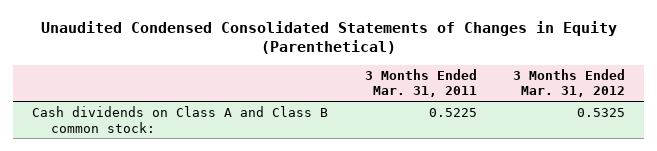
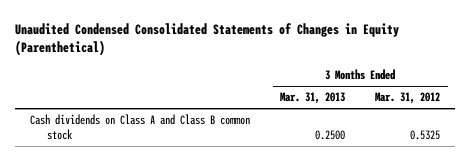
[364,68,477,98] 3 Months Ended Mar. 31, 2011 -> none
none -> [280,92,346,105] Mar. 31, 2013
[31,105,328,133] Cash dividends on Class A and Class B common stock: -> [30,114,251,141] Cash dividends on Class A and Class B common stock

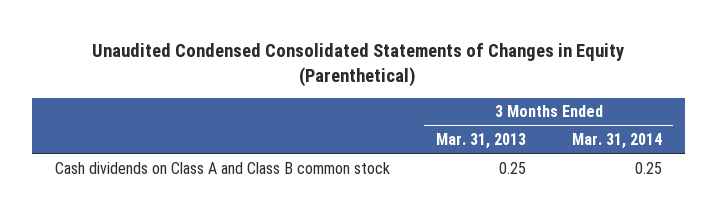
[375,92,441,105] Mar. 31, 2012 -> none
none -> [571,132,662,149] Mar. 31, 2014
[315,130,346,141] 0.2500 -> [498,161,526,174] 0.25

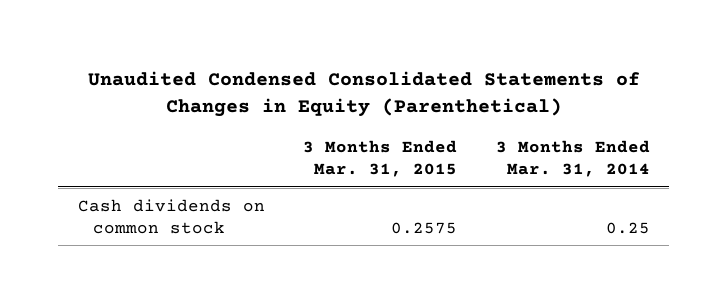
[435,132,526,149] Mar. 31, 2013 -> none
none -> [303,139,458,178] 3 Months Ended Mar. 31, 2015
[54,161,390,174] Cash dividends on Class A and Class B common stock -> [77,198,265,234] Cash dividends on common stock

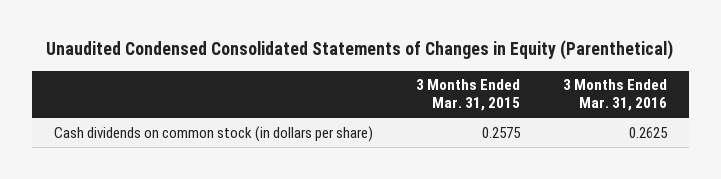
[495,139,650,178] 3 Months Ended Mar. 31, 2014 -> none
none -> [563,79,668,112] 3 Months Ended Mar. 31, 2016
[77,198,265,234] Cash dividends on common stock -> [53,125,373,142] Cash dividends on common stock (in dollars per share)

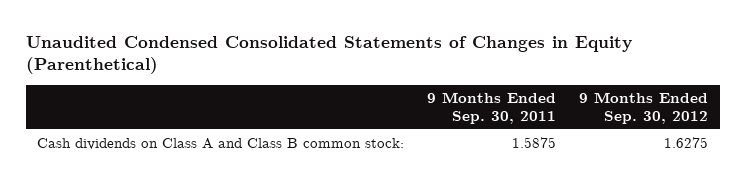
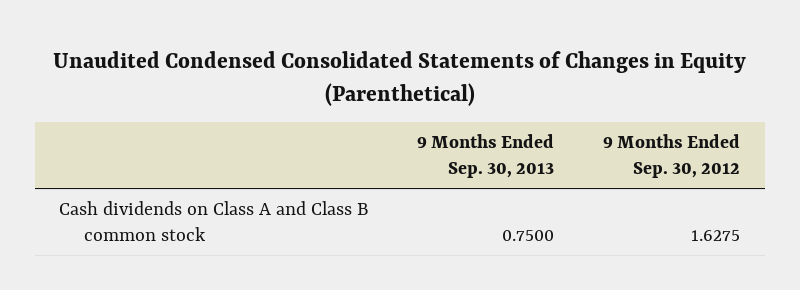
[427,91,557,124] 9 Months Ended Sep. 30, 2011 -> none
none -> [417,133,555,179] 9 Months Ended Sep. 30, 2013
[37,138,405,151] Cash dividends on Class A and Class B common stock: -> [59,200,369,242] Cash dividends on Class A and Class B common stock

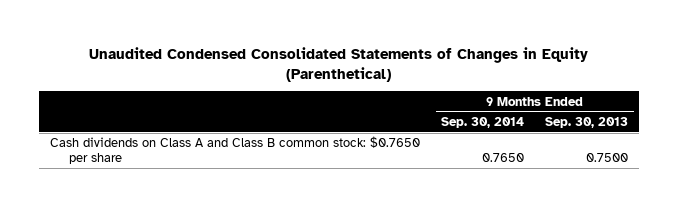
[603,133,741,179] 9 Months Ended Sep. 30, 2012 -> none
none -> [441,116,525,128] Sep. 30, 2014
[59,200,369,242] Cash dividends on Class A and Class B common stock -> [49,136,420,165] Cash dividends on Class A and Class B common stock: $0.7650 per share

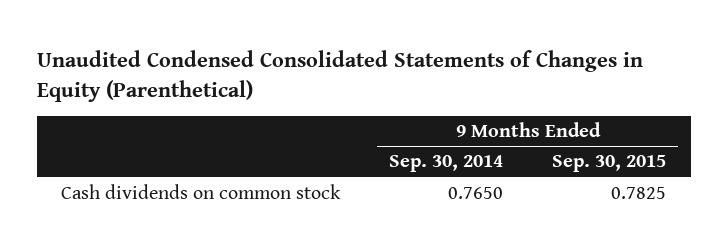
[545,116,629,128] Sep. 30, 2013 -> none
none -> [552,155,667,173] Sep. 30, 2015
[49,136,420,165] Cash dividends on Class A and Class B common stock: $0.7650 per share -> [61,184,342,200] Cash dividends on common stock

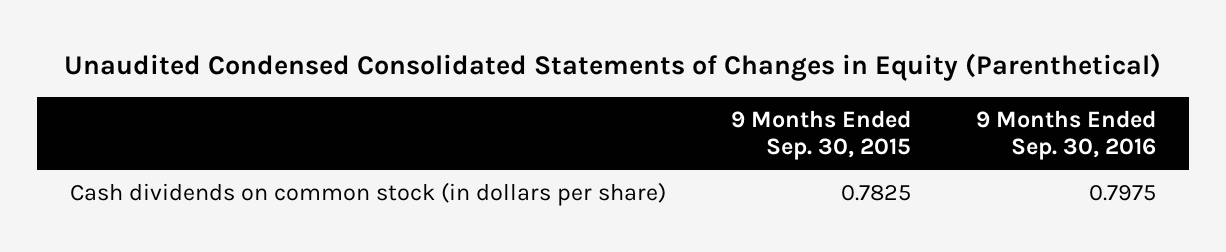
[389,155,504,173] Sep. 30, 2014 -> none
none -> [976,109,1157,161] 9 Months Ended Sep. 30, 2016
[61,184,342,200] Cash dividends on common stock -> [69,181,666,206] Cash dividends on common stock (in dollars per share)

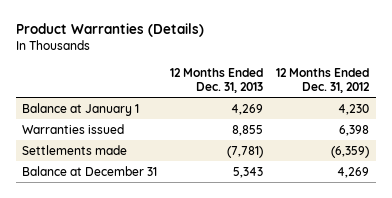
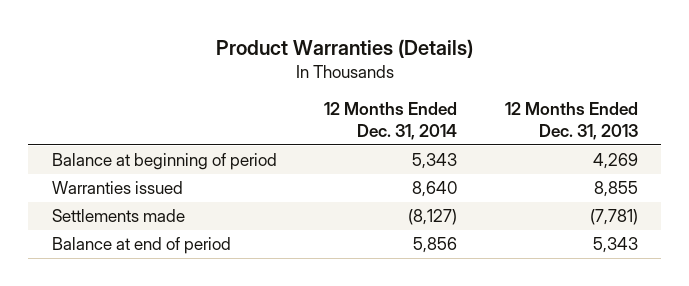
[276,68,371,94] 12 Months Ended Dec. 31, 2012 -> none
none -> [324,102,458,141] 12 Months Ended Dec. 31, 2014
[22,102,140,116] Balance at January 1 -> [51,153,277,171] Balance at beginning of period
[22,165,158,176] Balance at December 31 -> [51,237,231,255] Balance at end of period

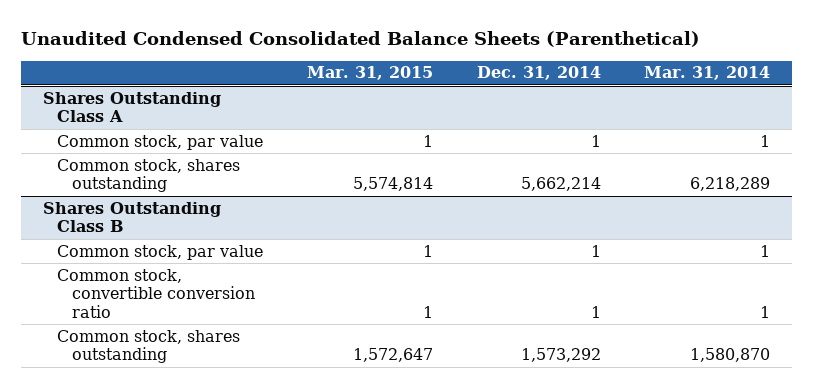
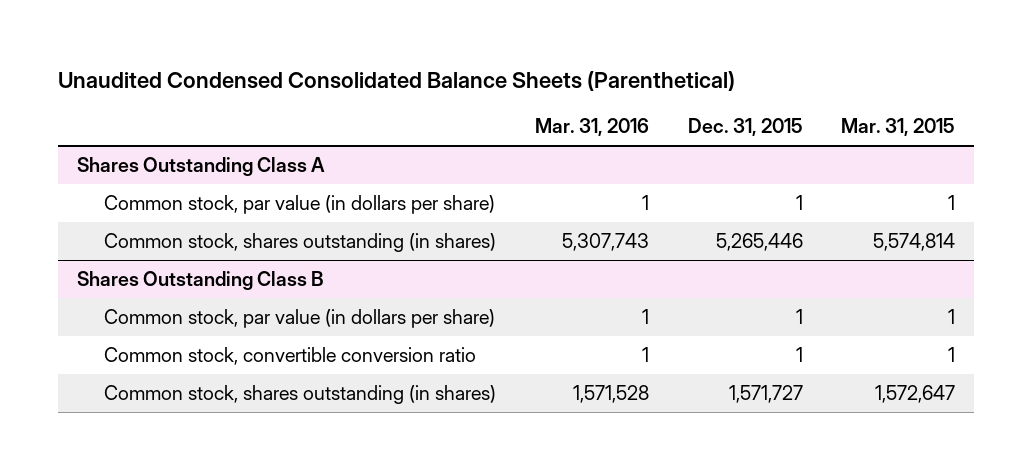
[476,66,601,81] Dec. 31, 2014 -> none
[644,66,771,81] Mar. 31, 2014 -> none
none -> [534,118,649,137] Mar. 31, 2016
none -> [687,118,803,137] Dec. 31, 2015
[57,134,264,150] Common stock, par value -> [104,195,496,215] Common stock, par value (in dollars per share)
[57,158,241,193] Common stock, shares outstanding -> [104,233,497,253] Common stock, shares outstanding (in shares)
[57,244,264,260] Common stock, par value -> [104,309,496,329] Common stock, par value (in dollars per share)
[57,329,241,364] Common stock, shares outstanding -> [104,385,497,405] Common stock, shares outstanding (in shares)

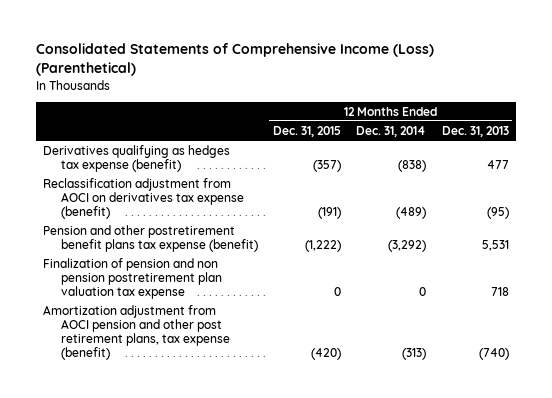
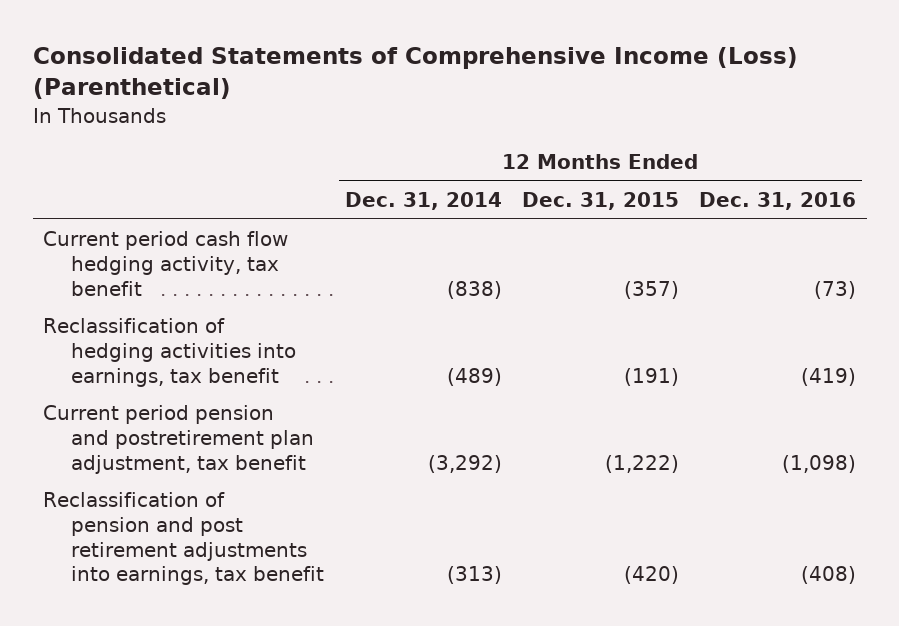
[441,125,509,137] Dec. 31, 2013 -> none
none -> [699,191,857,210] Dec. 31, 2016
[43,257,222,299] Finalization of pension and non pension postretirement plan valuation tax expense -> none
[43,144,231,172] Derivatives qualifying as hedges tax expense (benefit) -> [42,231,288,296] Current period cash flow hedging activity, tax benefit
[43,177,244,219] Reclassification adjustment from AOCI on derivatives tax expense (benefit) -> [42,318,297,387] Reclassification of hedging activities into earnings, tax benefit
[43,224,258,252] Pension and other postretirement benefit plans tax expense (benefit) -> [42,405,315,474] Current period pension and postretirement plan adjustment, tax benefit
[43,304,230,360] Amortization adjustment from AOCI pension and other post retirement plans, tax expense (benefit) -> [42,492,325,586] Reclassification of pension and post retirement adjustments into earnings, tax benefit

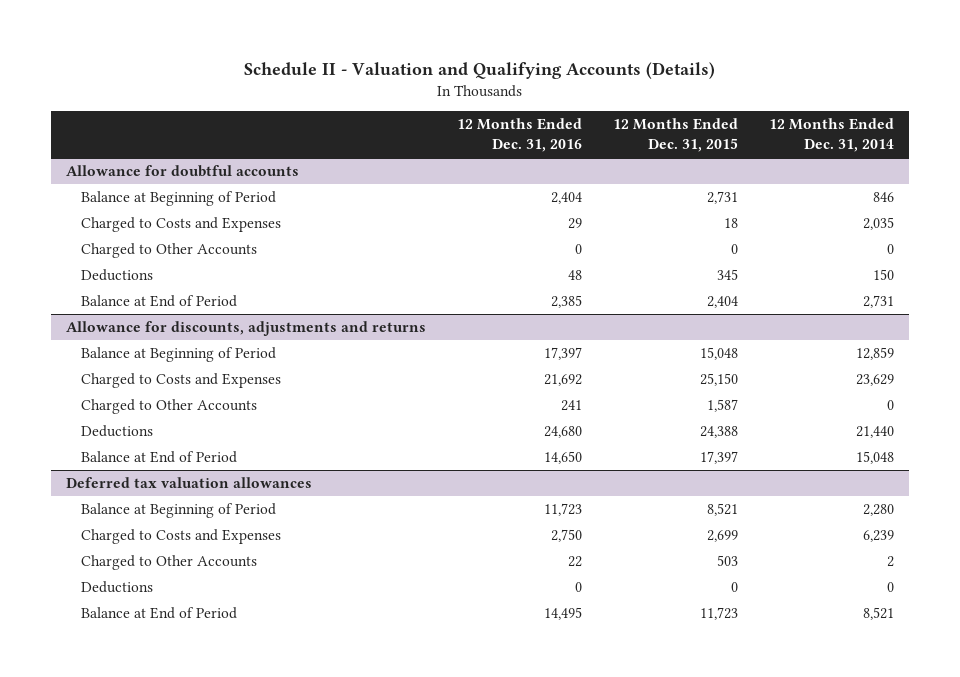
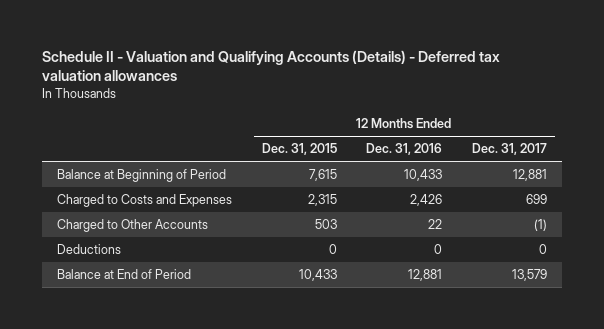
[243,61,715,79] Schedule II - Valuation and Qualifying Accounts (Details) -> [42,49,501,82] Schedule II - Valuation and Qualifying Accounts (Details) - Deferred tax valuation allowances
[768,118,894,153] 12 Months Ended Dec. 31, 2014 -> none
none -> [472,143,548,156] Dec. 31, 2017
[66,165,300,178] Allowance for doubtful accounts -> none
[81,243,258,259] Charged to Other Accounts -> none
[81,269,154,282] Deductions -> none
[81,295,238,308] Balance at End of Period -> none
[66,321,427,337] Allowance for discounts, adjustments and returns -> none
[81,347,277,363] Balance at Beginning of Period -> none
[81,373,282,389] Charged to Costs and Expenses -> none
[81,399,258,415] Charged to Other Accounts -> none
[81,425,154,438] Deductions -> none
[81,451,238,464] Balance at End of Period -> none
[66,477,313,489] Deferred tax valuation allowances -> none
[81,503,277,519] Balance at Beginning of Period -> none
[81,529,282,545] Charged to Costs and Expenses -> none
[551,192,583,205] 2,404 -> [404,169,443,182] 10,433
[706,191,738,205] 2,731 -> [308,169,337,182] 7,615
[568,218,583,230] 29 -> [410,194,443,207] 2,426
[723,218,738,229] 18 -> [307,194,337,207] 2,315
[544,607,583,621] 14,495 -> [408,269,443,282] 12,881
[699,607,738,621] 11,723 -> [298,269,337,282] 10,433

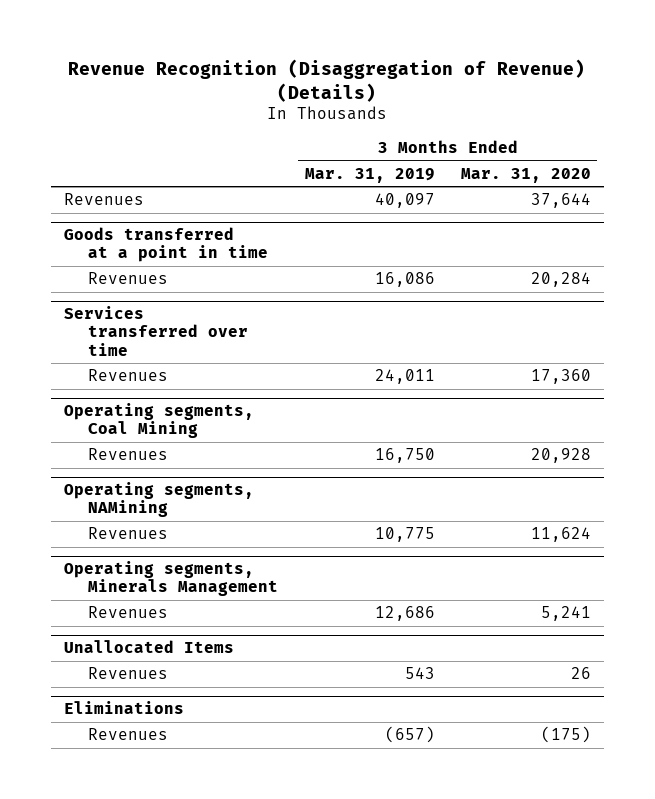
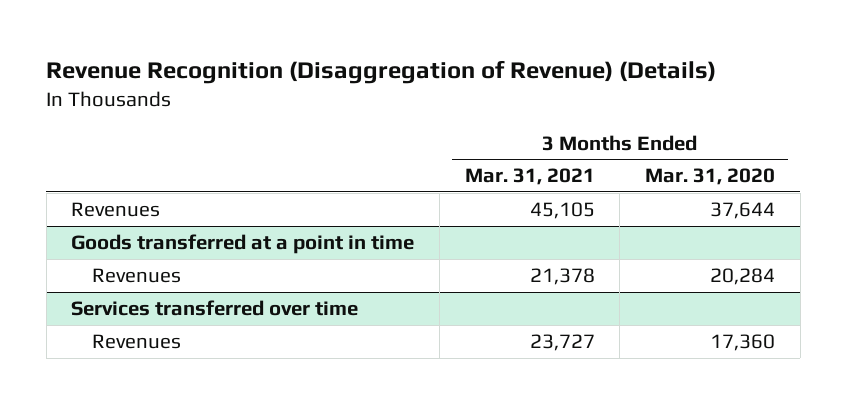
[304,167,435,183] Mar. 31, 2019 -> none
none -> [464,168,595,186] Mar. 31, 2021
[63,403,254,439] Operating segments, Coal Mining -> none
[88,448,169,461] Revenues -> none
[63,482,254,518] Operating segments, NAMining -> none
[88,527,169,540] Revenues -> none
[63,561,279,597] Operating segments, Minerals Management -> none
[88,606,169,619] Revenues -> none
[63,640,234,654] Unallocated Items -> none
[88,667,169,680] Revenues -> none
[63,701,184,715] Eliminations -> none
[88,728,169,741] Revenues -> none

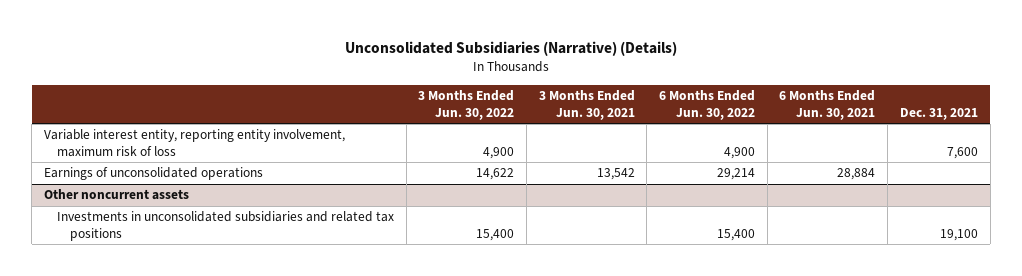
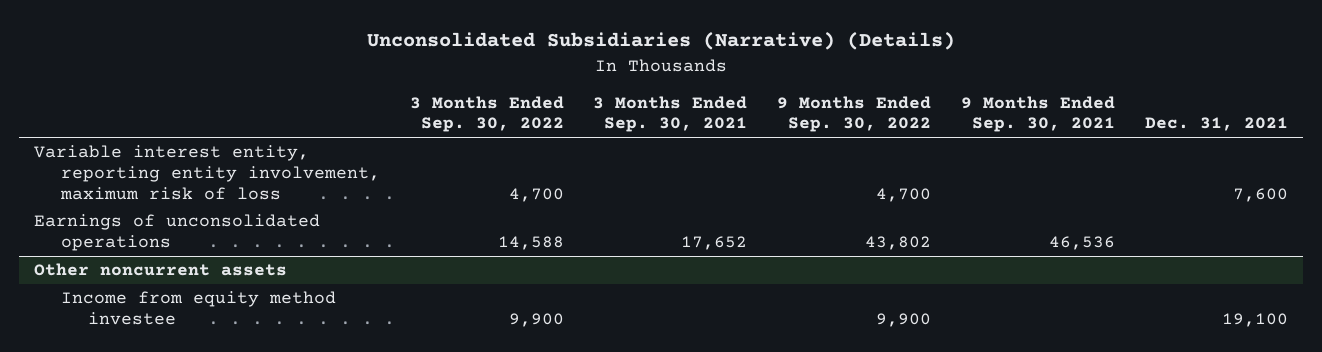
[418,90,515,120] 3 Months Ended Jun. 30, 2022 -> none
[538,90,635,120] 3 Months Ended Jun. 30, 2021 -> none
[659,90,756,120] 6 Months Ended Jun. 30, 2022 -> none
[779,90,876,120] 6 Months Ended Jun. 30, 2021 -> none
none -> [409,95,564,133] 3 Months Ended Sep. 30, 2022
none -> [593,95,748,133] 3 Months Ended Sep. 30, 2021
none -> [777,95,932,133] 9 Months Ended Sep. 30, 2022
none -> [961,95,1116,133] 9 Months Ended Sep. 30, 2021
[56,211,394,242] Investments in unconsolidated subsidiaries and related tax positions -> [60,291,336,325] Income from equity method investee

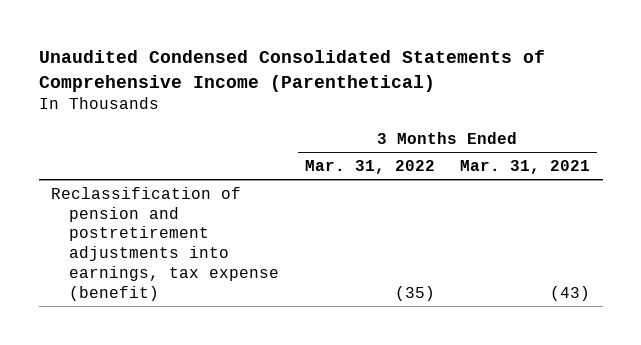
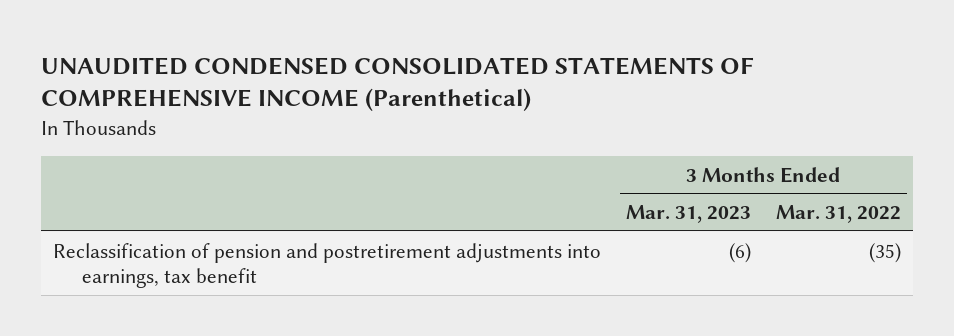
[38,50,545,92] Unaudited Condensed Consolidated Statements of Comprehensive Income (Parenthetical) -> [40,56,754,112] UNAUDITED CONDENSED CONSOLIDATED STATEMENTS OF COMPREHENSIVE INCOME (Parenthetical)
[460,160,591,175] Mar. 31, 2021 -> none
none -> [625,205,751,224] Mar. 31, 2023
[51,186,280,301] Reclassification of pension and postretirement adjustments into earnings, tax expense (benefit) -> [53,242,602,288] Reclassification of pension and postretirement adjustments into earnings, tax benefit

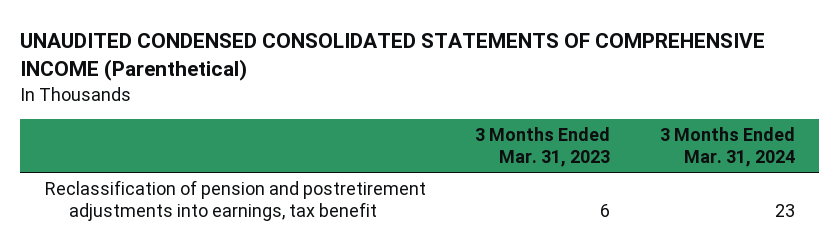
[775,205,901,224] Mar. 31, 2022 -> none
none -> [659,126,795,168] 3 Months Ended Mar. 31, 2024
[728,242,751,263] (6) -> [600,204,611,218] 6

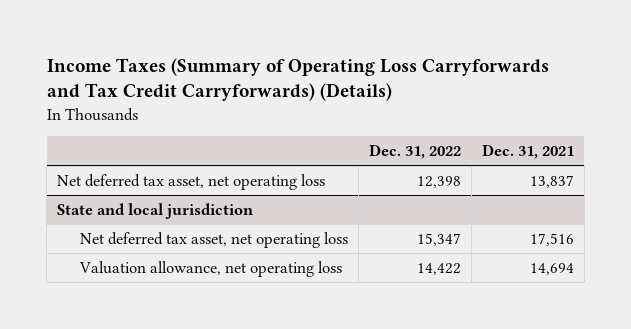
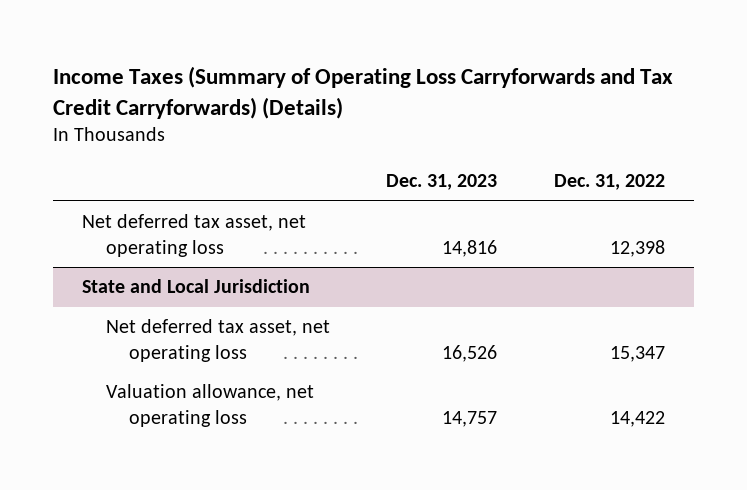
[481,143,574,159] Dec. 31, 2021 -> none
none -> [386,174,498,191] Dec. 31, 2023
[57,203,255,220] State and local jurisdiction -> [81,279,310,294] State and Local Jurisdiction

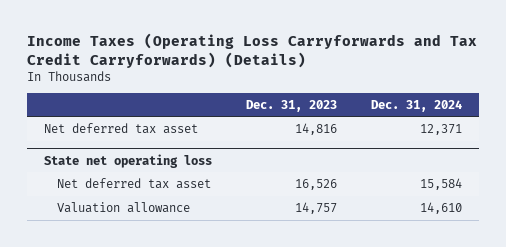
[53,66,674,119] Income Taxes (Summary of Operating Loss Carryforwards and Tax Credit Carryforwards) (Details) -> [27,32,478,68] Income Taxes (Operating Loss Carryforwards and Tax Credit Carryforwards) (Details)
[554,174,666,191] Dec. 31, 2022 -> none
none -> [370,99,462,112] Dec. 31, 2024
[81,214,306,257] Net deferred tax asset, net operating loss -> [44,122,199,134] Net deferred tax asset
[81,279,310,294] State and Local Jurisdiction -> [44,153,213,168] State net operating loss
[105,319,330,362] Net deferred tax asset, net operating loss -> [56,177,211,189] Net deferred tax asset
[105,384,314,427] Valuation allowance, net operating loss -> [56,201,190,213] Valuation allowance

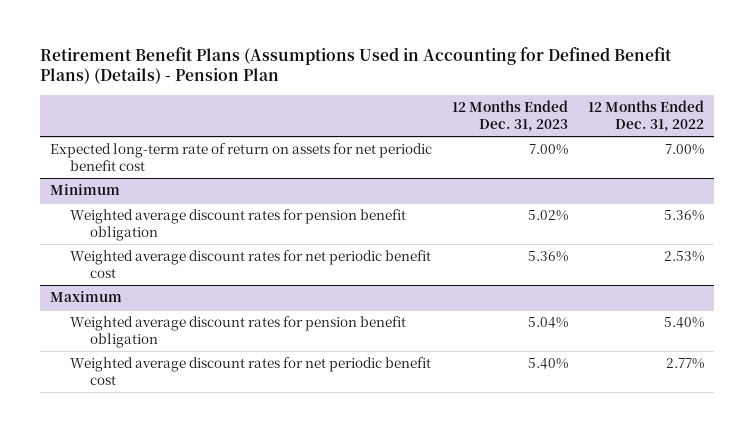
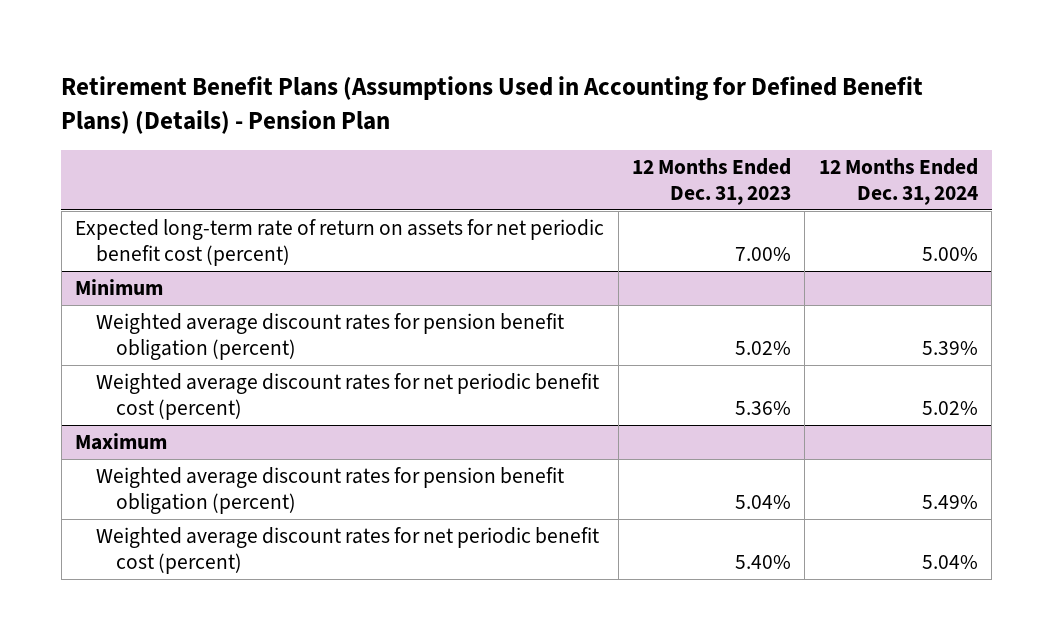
[587,100,704,132] 12 Months Ended Dec. 31, 2022 -> none
none -> [818,158,978,206] 12 Months Ended Dec. 31, 2024
[49,143,432,171] Expected long-term rate of return on assets for net periodic benefit cost -> [75,219,605,266] Expected long-term rate of return on assets for net periodic benefit cost (percent)
[70,209,407,241] Weighted average discount rates for pension benefit obligation -> [95,313,564,360] Weighted average discount rates for pension benefit obligation (percent)
[70,250,432,278] Weighted average discount rates for net periodic benefit cost -> [95,373,599,420] Weighted average discount rates for net periodic benefit cost (percent)
[70,316,407,348] Weighted average discount rates for pension benefit obligation -> [95,467,564,514] Weighted average discount rates for pension benefit obligation (percent)
[70,357,432,385] Weighted average discount rates for net periodic benefit cost -> [95,527,599,574] Weighted average discount rates for net periodic benefit cost (percent)

